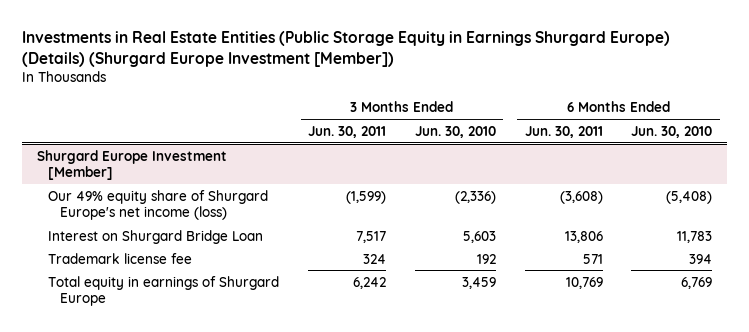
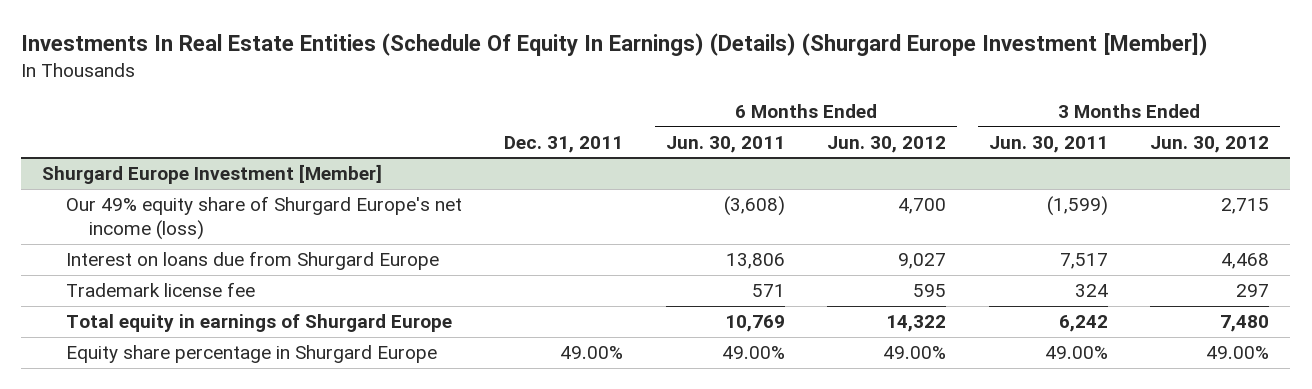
[22,31,671,68] Investments in Real Estate Entities (Public Storage Equity in Earnings Shurgard Europe) (Details) (Shurgard Europe Investment [Member]) -> [21,32,1209,56] Investments In Real Estate Entities (Schedule Of Equity In Earnings) (Details) (Shurgard Europe Investment [Member])
[414,125,496,138] Jun. 30, 2010 -> none
[631,125,713,138] Jun. 30, 2010 -> none
none -> [504,135,624,153] Dec. 31, 2011
none -> [827,135,947,153] Jun. 30, 2012
none -> [1150,135,1270,153] Jun. 30, 2012
[48,229,264,244] Interest on Shurgard Bridge Loan -> [65,251,439,271] Interest on loans due from Shurgard Europe
none -> [65,345,437,364] Equity share percentage in Shurgard Europe

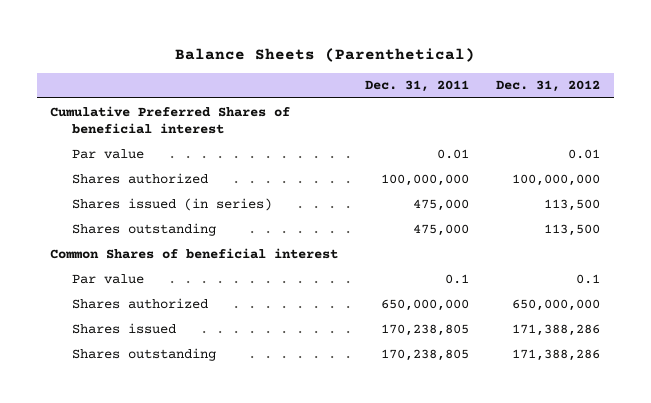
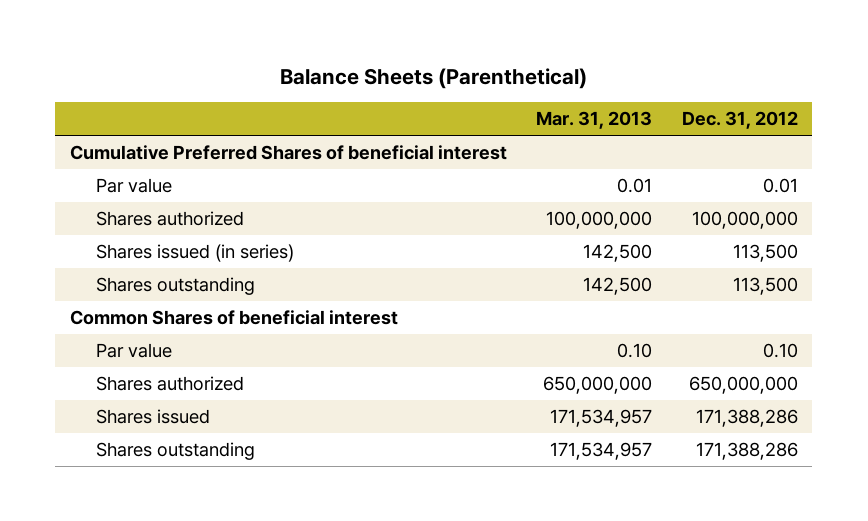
[365,80,470,93] Dec. 31, 2011 -> none
none -> [536,111,653,130] Mar. 31, 2013
[576,273,601,284] 0.1 -> [762,343,798,359] 0.10

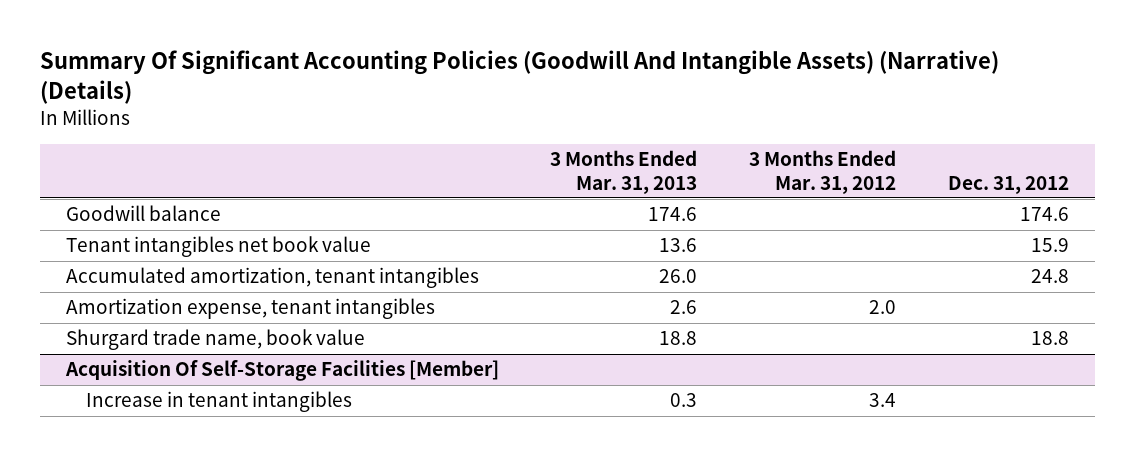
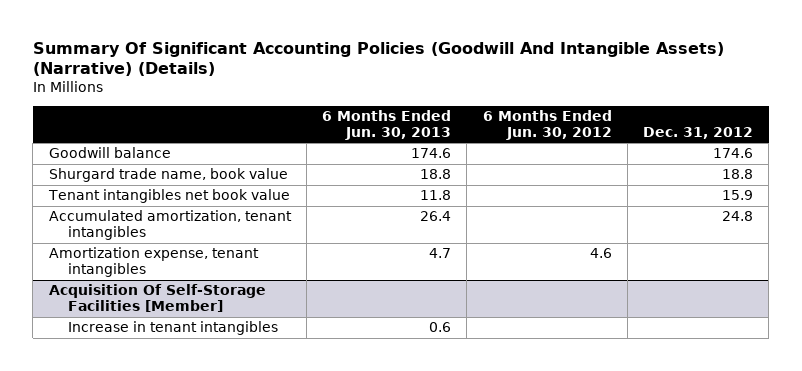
[550,149,698,194] 3 Months Ended Mar. 31, 2013 -> none
[749,149,897,194] 3 Months Ended Mar. 31, 2012 -> none
none -> [322,109,452,140] 6 Months Ended Jun. 30, 2013
none -> [482,109,612,140] 6 Months Ended Jun. 30, 2012
[65,329,365,351] Shurgard trade name, book value -> [48,168,288,183] Shurgard trade name, book value

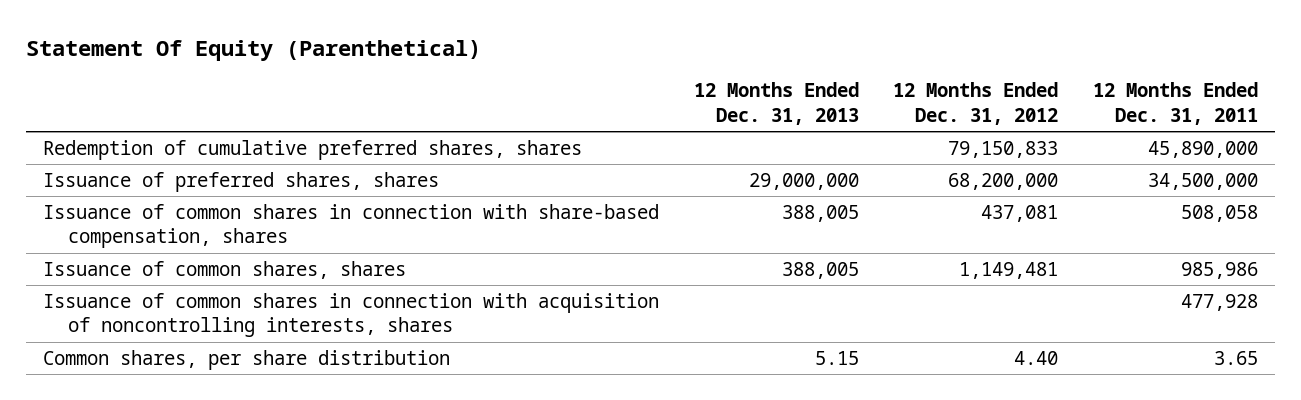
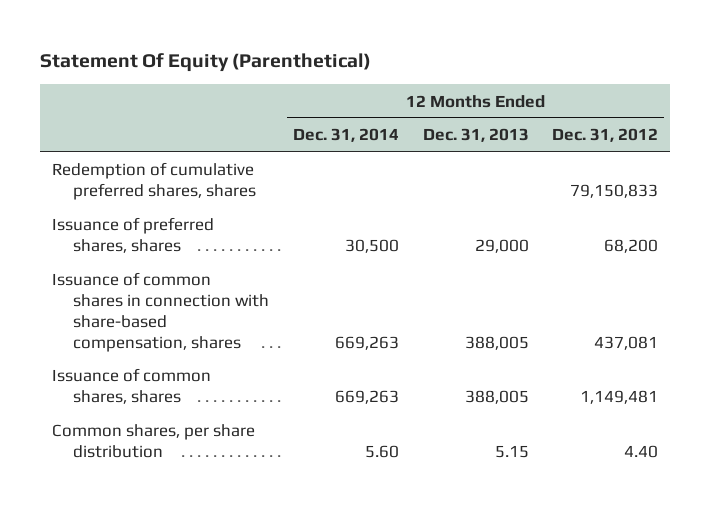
[1093,82,1259,125] 12 Months Ended Dec. 31, 2011 -> none
none -> [292,128,399,143] Dec. 31, 2014
[748,172,859,190] 29,000,000 -> [474,239,529,254] 29,000
[948,172,1059,190] 68,200,000 -> [604,239,659,254] 68,200
[43,292,660,338] Issuance of common shares in connection with acquisition of noncontrolling interests, shares -> none

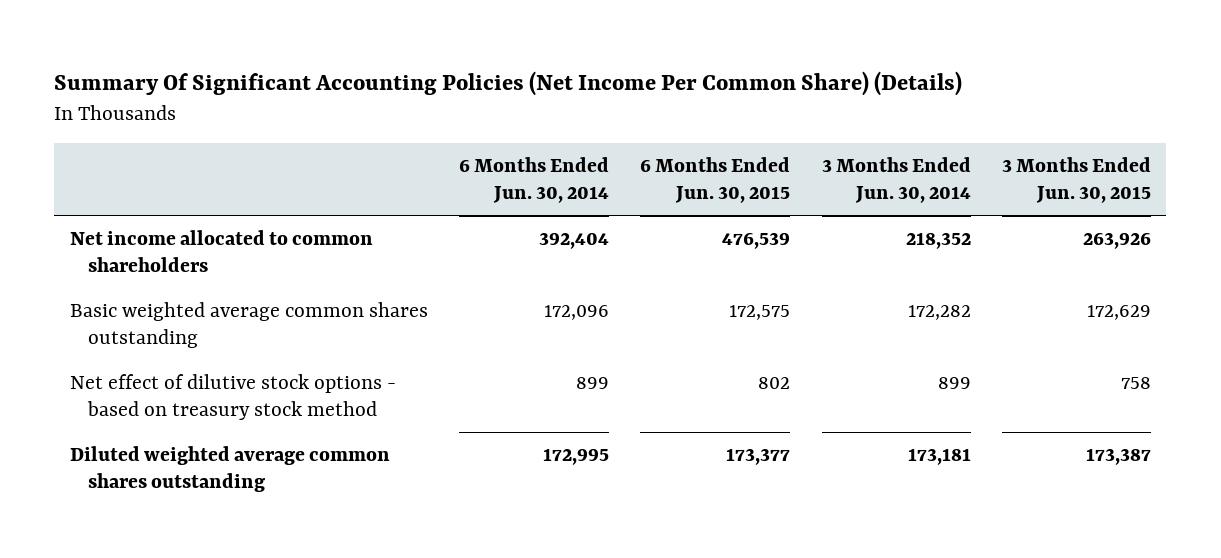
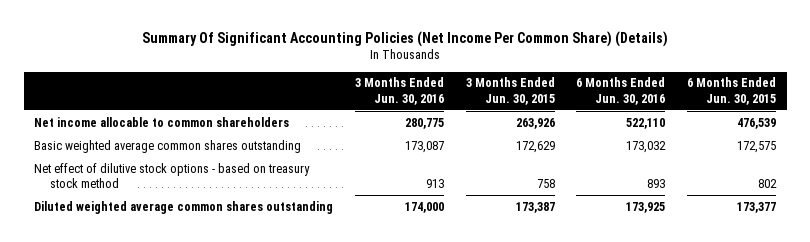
[458,157,609,204] 6 Months Ended Jun. 30, 2014 -> none
[821,157,971,204] 3 Months Ended Jun. 30, 2014 -> none
none -> [355,77,445,105] 3 Months Ended Jun. 30, 2016
none -> [576,77,666,105] 6 Months Ended Jun. 30, 2016
[69,230,373,273] Net income allocated to common shareholders -> [34,116,290,127] Net income allocable to common shareholders

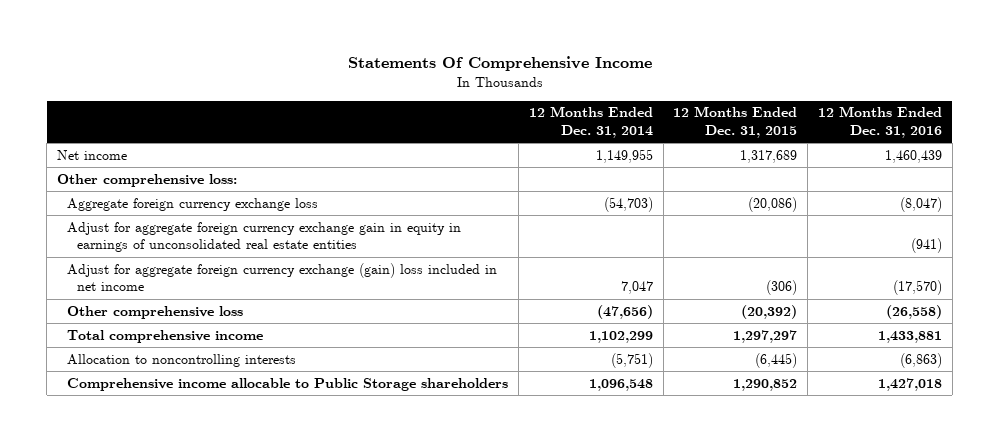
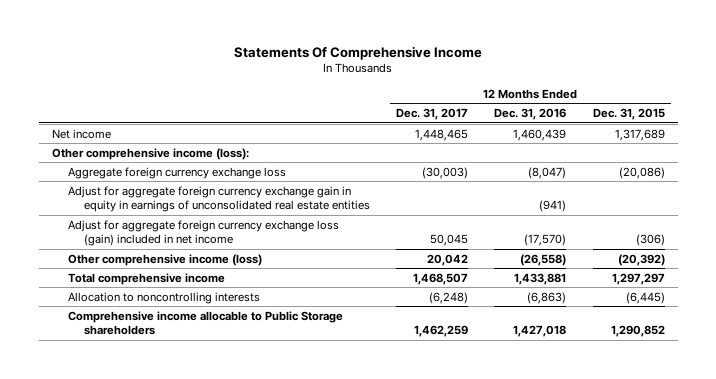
[528,106,653,138] 12 Months Ended Dec. 31, 2014 -> none
none -> [396,108,469,121] Dec. 31, 2017
[57,173,238,187] Other comprehensive loss: -> [51,147,249,160] Other comprehensive income (loss):
[67,262,498,292] Adjust for aggregate foreign currency exchange (gain) loss included in net income -> [67,219,339,247] Adjust for aggregate foreign currency exchange loss (gain) included in net income
[67,305,244,319] Other comprehensive loss -> [67,253,262,266] Other comprehensive income (loss)

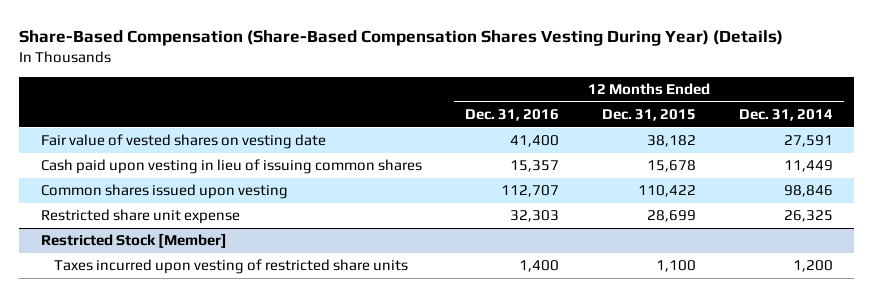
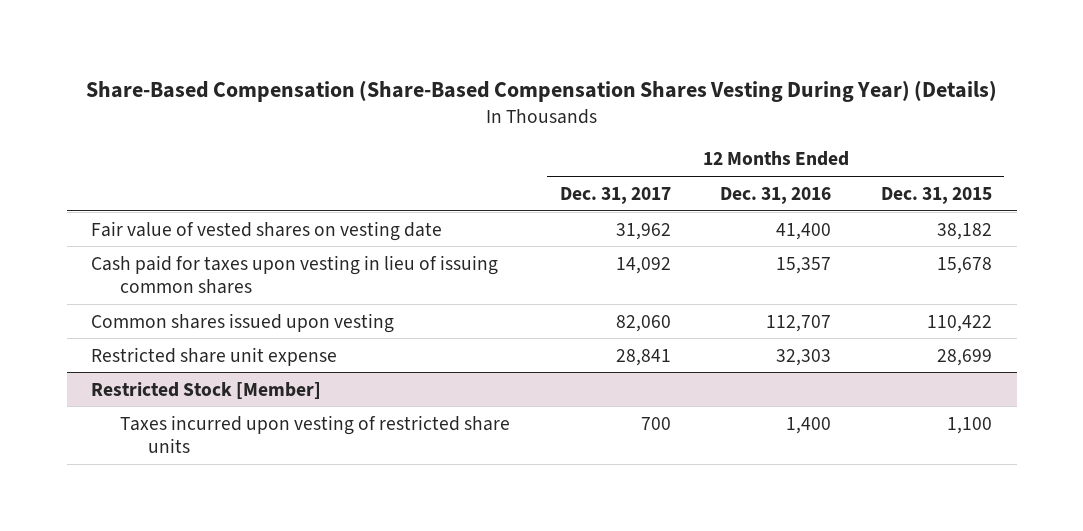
[738,109,833,122] Dec. 31, 2014 -> none
none -> [559,186,671,204] Dec. 31, 2017
[40,159,422,175] Cash paid upon vesting in lieu of issuing common shares -> [91,254,499,295] Cash paid for taxes upon vesting in lieu of issuing common shares

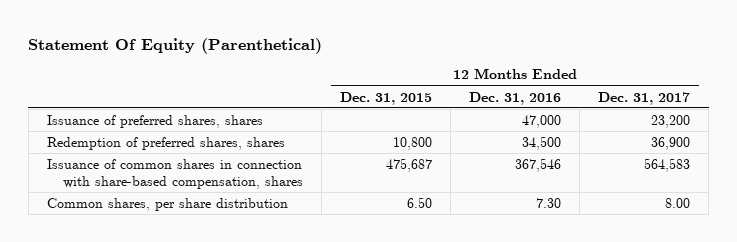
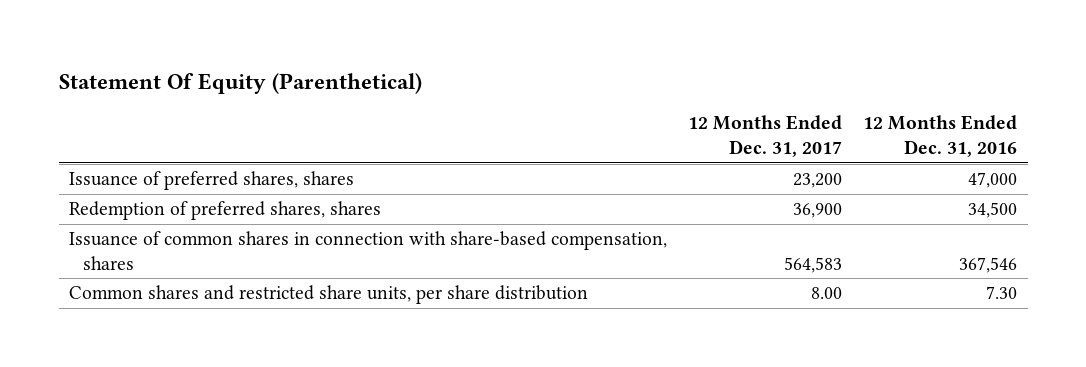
[340,91,433,105] Dec. 31, 2015 -> none
[46,197,288,211] Common shares, per share distribution -> [69,285,589,305] Common shares and restricted share units, per share distribution

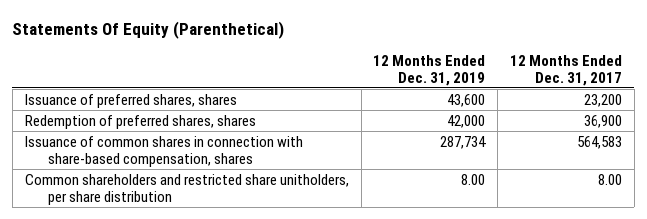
[58,72,422,94] Statement Of Equity (Parenthetical) -> [12,21,285,40] Statements Of Equity (Parenthetical)
[863,115,1018,158] 12 Months Ended Dec. 31, 2016 -> none
none -> [373,54,486,86] 12 Months Ended Dec. 31, 2019
[69,285,589,305] Common shares and restricted share units, per share distribution -> [24,173,349,205] Common shareholders and restricted share unitholders, per share distribution

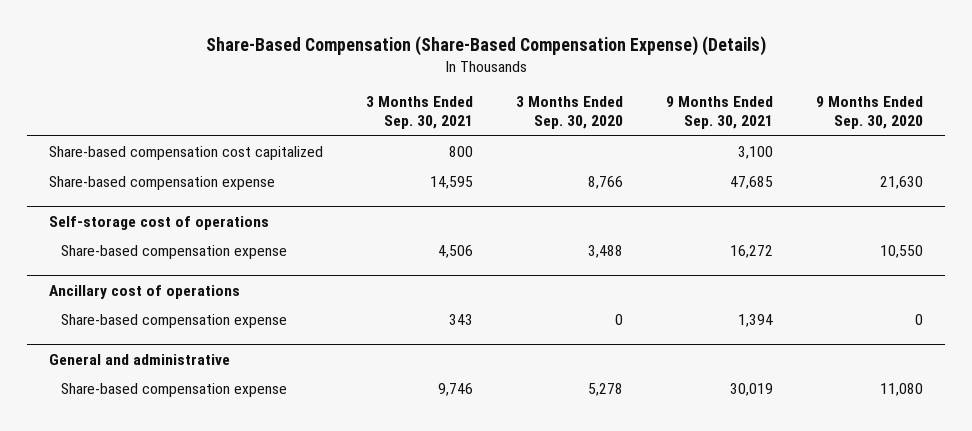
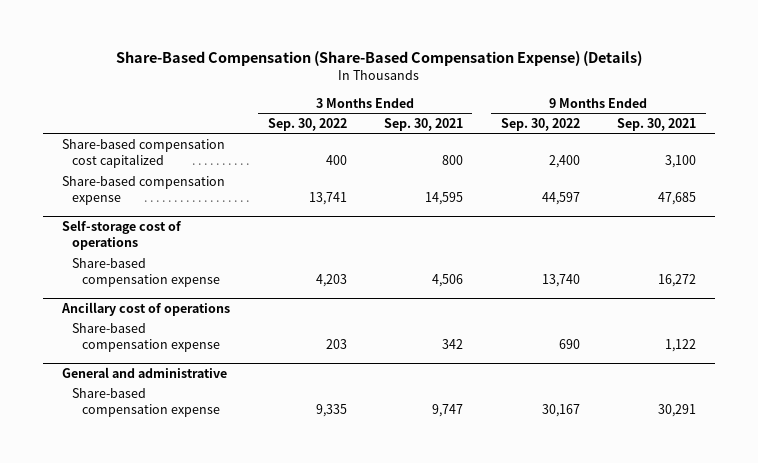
[515,96,623,130] 3 Months Ended Sep. 30, 2020 -> none
[816,96,924,130] 9 Months Ended Sep. 30, 2020 -> none
none -> [267,117,347,131] Sep. 30, 2022
none -> [500,117,580,131] Sep. 30, 2022
[448,314,473,326] 343 -> [442,339,464,350] 342
[737,314,773,328] 1,394 -> [665,339,697,353] 1,122
[437,383,473,397] 9,746 -> [432,404,464,418] 9,747
[729,383,773,397] 30,019 -> [658,404,697,418] 30,291

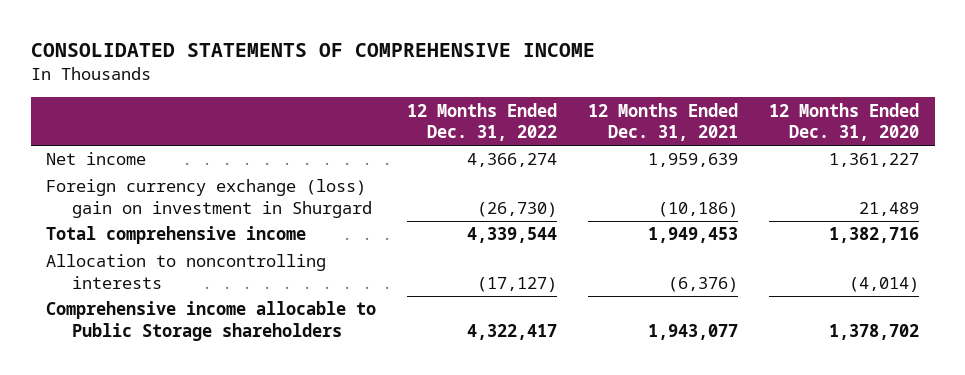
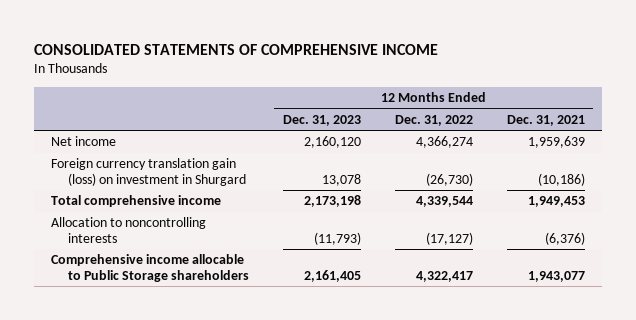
[769,102,920,142] 12 Months Ended Dec. 31, 2020 -> none
none -> [282,114,361,126] Dec. 31, 2023
[46,179,373,219] Foreign currency exchange (loss) gain on investment in Shurgard -> [50,158,246,187] Foreign currency translation gain (loss) on investment in Shurgard

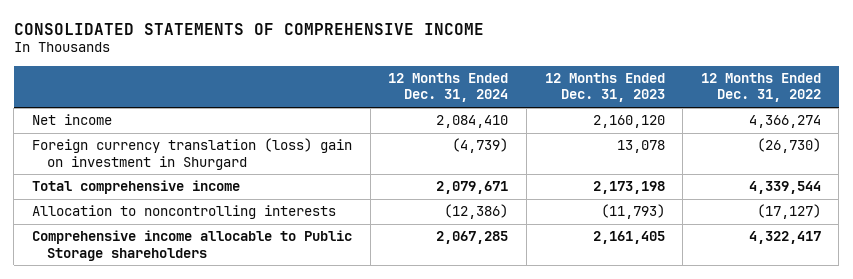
[506,114,585,126] Dec. 31, 2021 -> none
none -> [388,73,509,103] 12 Months Ended Dec. 31, 2024
[50,158,246,187] Foreign currency translation gain (loss) on investment in Shurgard -> [32,138,353,170] Foreign currency translation (loss) gain on investment in Shurgard

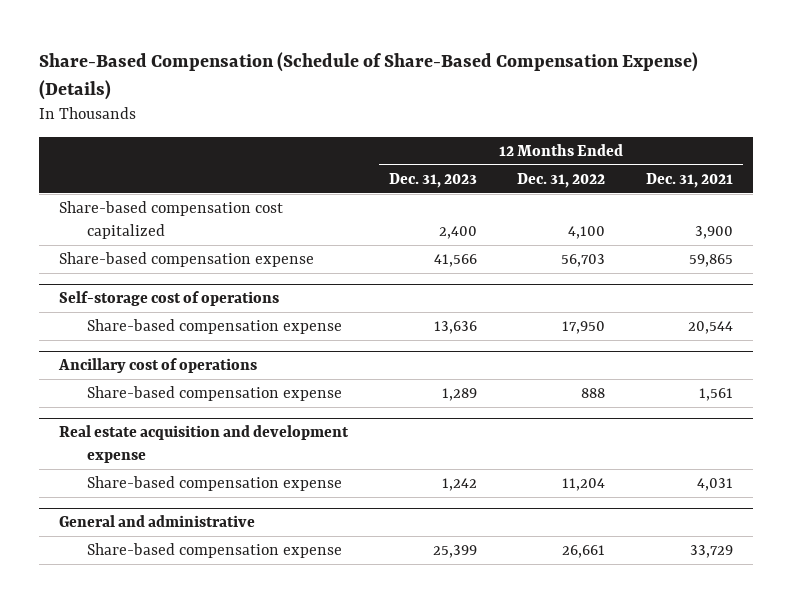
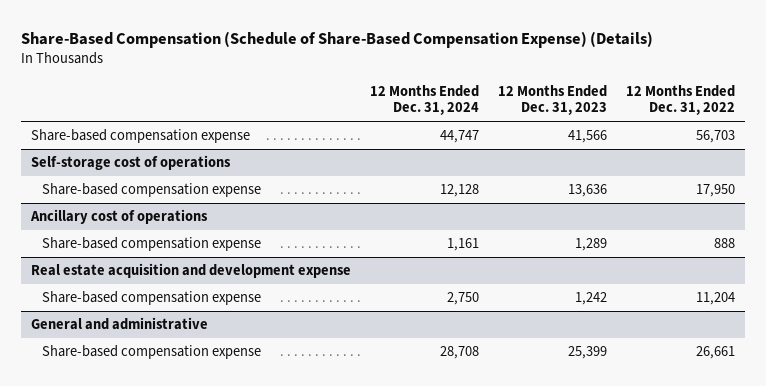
[646,172,734,188] Dec. 31, 2021 -> none
none -> [370,84,480,116] 12 Months Ended Dec. 31, 2024
[59,201,284,239] Share-based compensation cost capitalized -> none

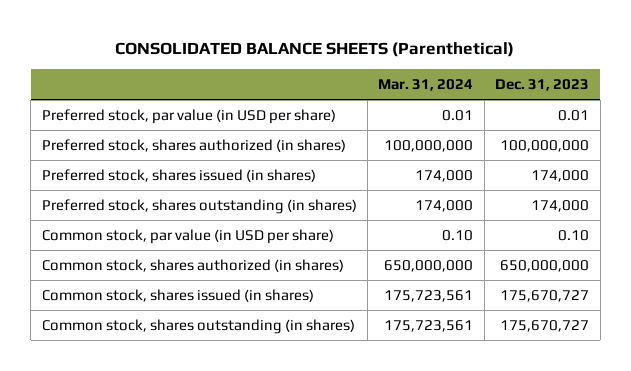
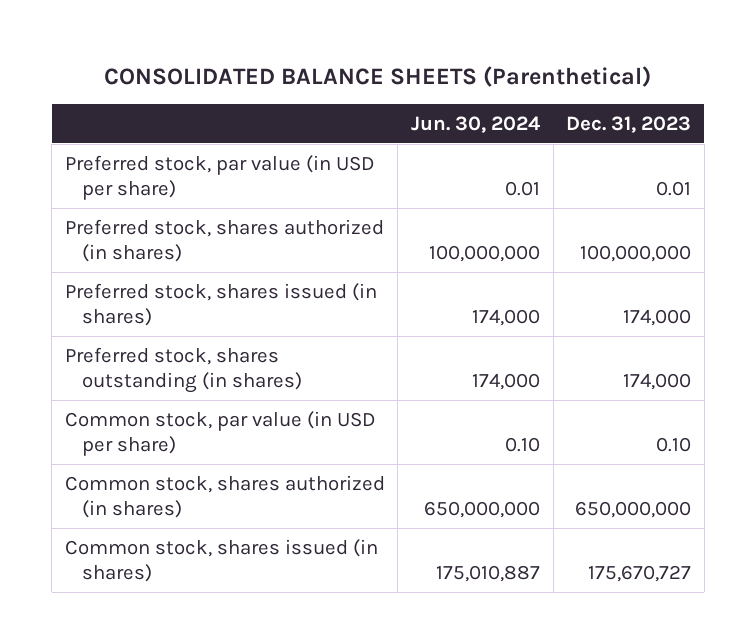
[378,78,474,91] Mar. 31, 2024 -> none
none -> [411,115,541,133] Jun. 30, 2024
[41,318,355,334] Common stock, shares outstanding (in shares) -> none

